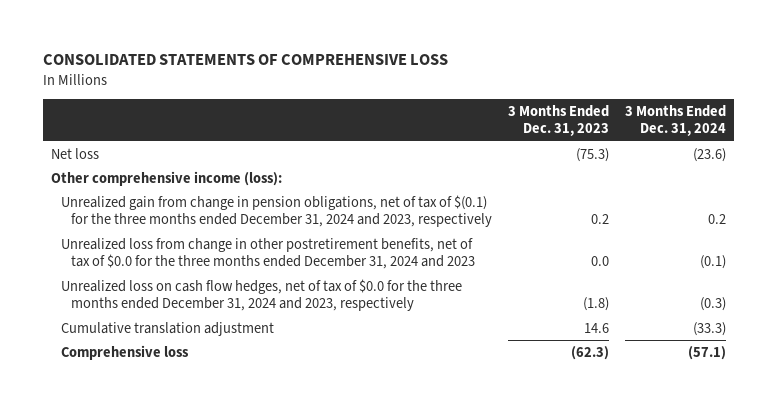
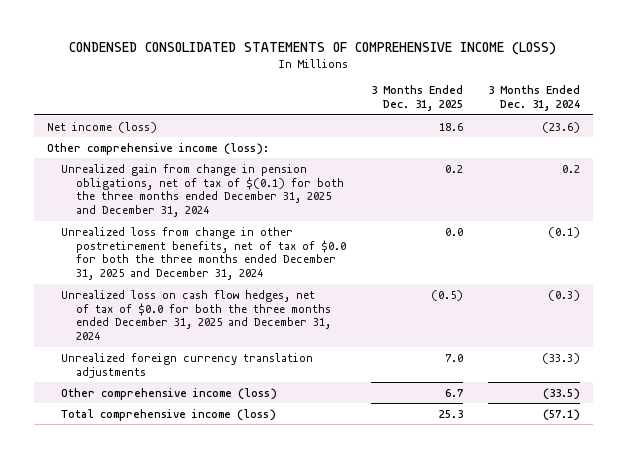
[42,54,448,66] CONSOLIDATED STATEMENTS OF COMPREHENSIVE LOSS -> [69,42,557,56] CONDENSED CONSOLIDATED STATEMENTS OF COMPREHENSIVE INCOME (LOSS)
[508,104,610,137] 3 Months Ended Dec. 31, 2023 -> none
none -> [370,85,463,112] 3 Months Ended Dec. 31, 2025
[50,147,99,159] Net loss -> [46,121,157,133] Net income (loss)
[61,194,493,228] Unrealized gain from change in pension obligations, net of tax of $(0.1) for the three months ended December 31, 2024 and 2023, respectively -> [61,163,344,218] Unrealized gain from change in pension obligations, net of tax of $(0.1) for both the three months ended December 31, 2025 and December 31, 2024
[61,237,476,270] Unrealized loss from change in other postretirement benefits, net of tax of $0.0 for the three months ended December 31, 2024 and 2023 -> [61,226,346,281] Unrealized loss from change in other postretirement benefits, net of tax of $0.0 for both the three months ended December 31, 2025 and December 31, 2024
[61,278,463,312] Unrealized loss on cash flow hedges, net of tax of $0.0 for the three months ended December 31, 2024 and 2023, respectively -> [61,289,331,341] Unrealized loss on cash flow hedges, net of tax of $0.0 for both the three months ended December 31, 2025 and December 31, 2024
[61,321,275,336] Cumulative translation adjustment -> [61,352,314,378] Unrealized foreign currency translation adjustments
none -> [61,387,278,400] Other comprehensive income (loss)
[61,344,190,360] Comprehensive loss -> [61,408,277,421] Total comprehensive income (loss)

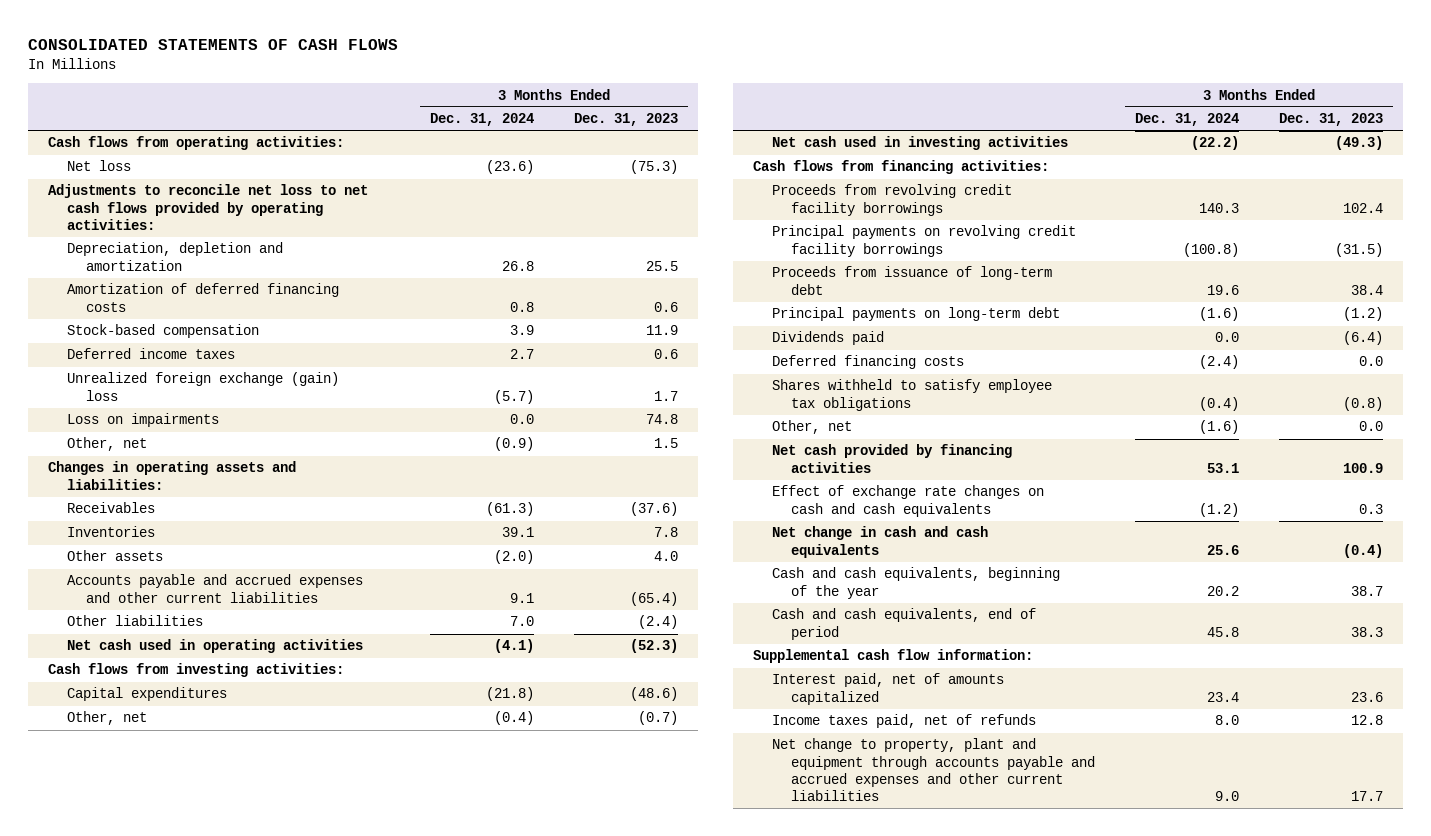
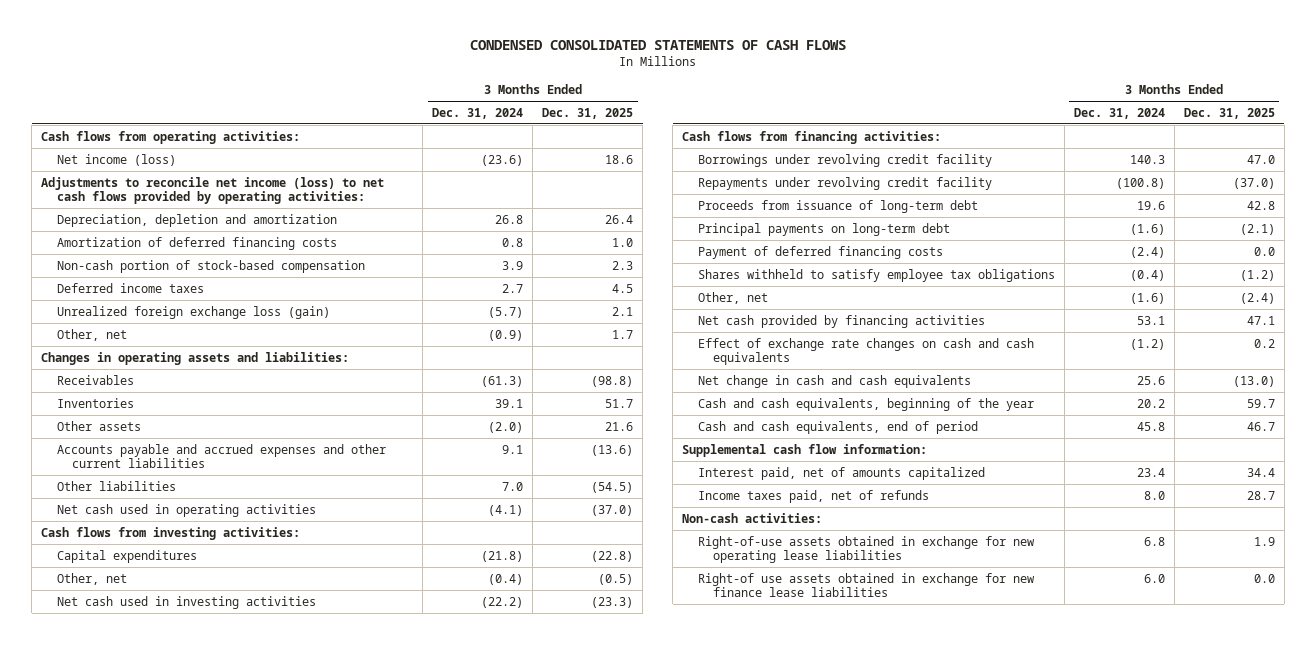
[28,39,399,51] CONSOLIDATED STATEMENTS OF CASH FLOWS -> [469,40,846,51] CONDENSED CONSOLIDATED STATEMENTS OF CASH FLOWS
[573,113,678,127] Dec. 31, 2023 -> none
none -> [542,107,634,119] Dec. 31, 2025
[67,160,132,172] Net loss -> [56,153,176,166] Net income (loss)
[48,184,369,230] Adjustments to reconcile net loss to net cash flows provided by operating activities: -> [41,176,385,204] Adjustments to reconcile net income (loss) to net cash flows provided by operating activities:
[67,324,260,339] Stock-based compensation -> [56,259,365,273] Non-cash portion of stock-based compensation
[67,413,220,428] Loss on impairments -> none
[67,372,340,401] Unrealized foreign exchange (gain) loss -> [56,305,330,319] Unrealized foreign exchange loss (gain)
[771,184,1012,216] Proceeds from revolving credit facility borrowings -> [697,153,992,167] Borrowings under revolving credit facility
[771,225,1076,257] Principal payments on revolving credit facility borrowings -> [697,176,992,190] Repayments under revolving credit facility
[771,331,884,346] Dividends paid -> none
[771,355,964,370] Deferred financing costs -> [697,245,943,259] Payment of deferred financing costs
[771,738,1095,802] Net change to property, plant and equipment through accounts payable and accrued expenses and other current liabilities -> none
none -> [682,512,823,523] Non-cash activities:
none -> [697,535,1035,563] Right-of-use assets obtained in exchange for new operating lease liabilities
none -> [697,572,1035,597] Right-of use assets obtained in exchange for new finance lease liabilities

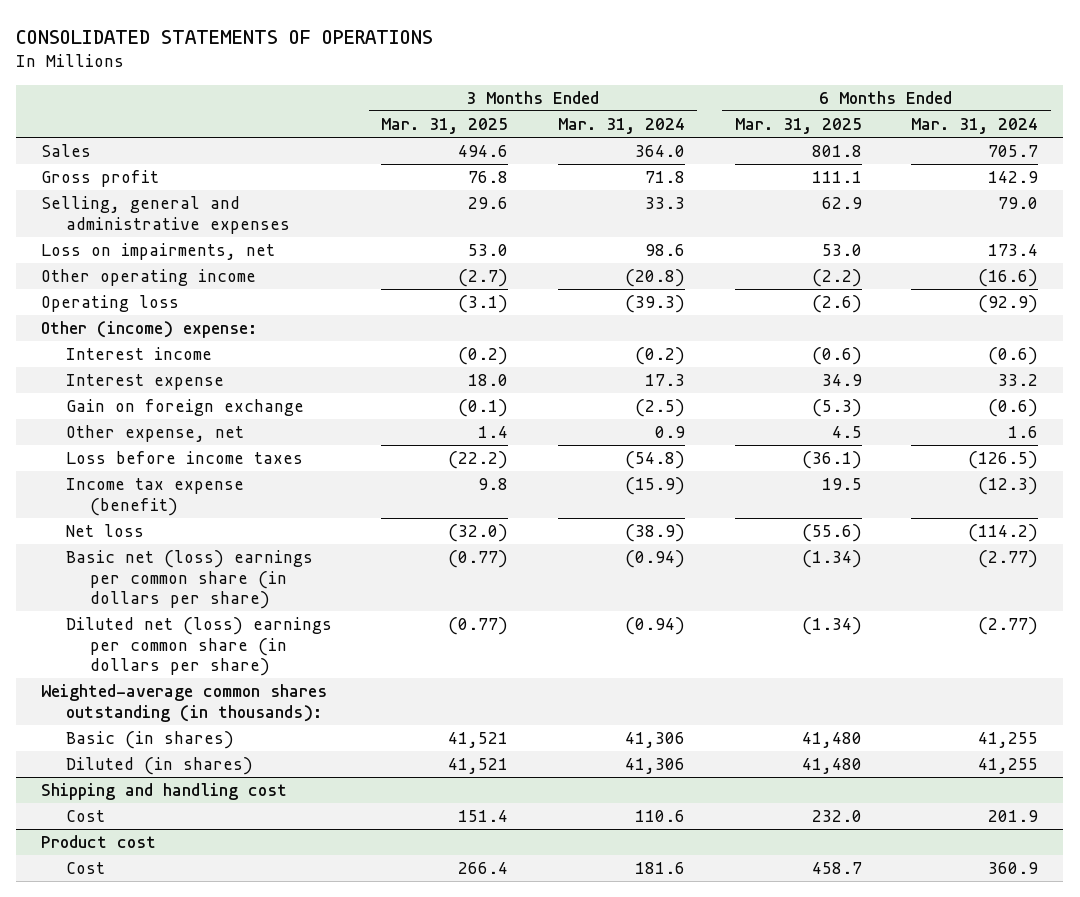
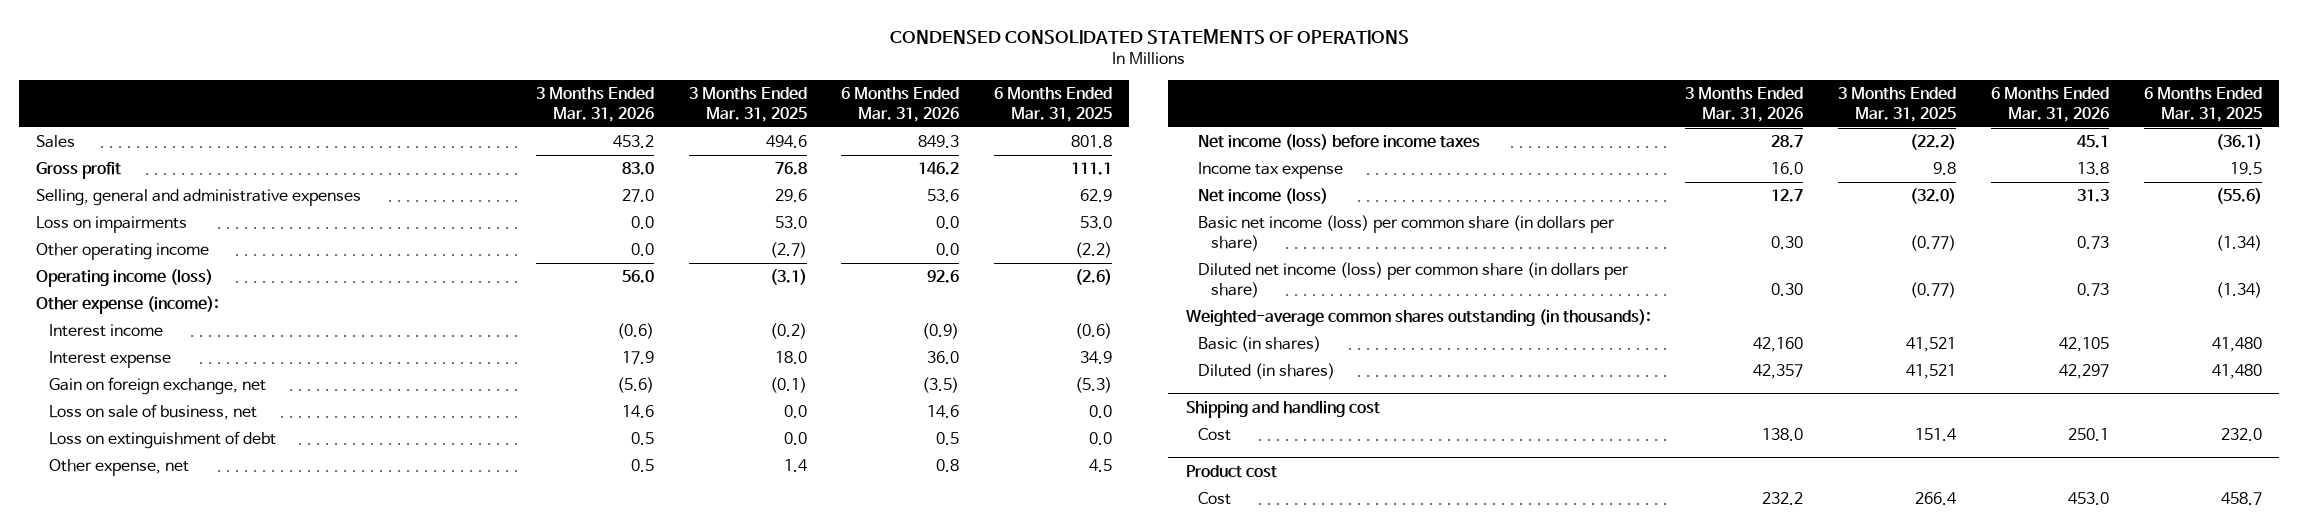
[16,29,434,44] CONSOLIDATED STATEMENTS OF OPERATIONS -> [889,29,1409,45] CONDENSED CONSOLIDATED STATEMENTS OF OPERATIONS
[558,118,686,135] Mar. 31, 2024 -> none
[911,118,1039,135] Mar. 31, 2024 -> none
none -> [535,86,654,122] 3 Months Ended Mar. 31, 2026
none -> [841,86,960,122] 6 Months Ended Mar. 31, 2026
[41,243,276,261] Loss on impairments, net -> [36,215,188,233] Loss on impairments
[41,295,180,313] Operating loss -> [36,268,214,287] Operating income (loss)
[41,321,258,339] Other (income) expense: -> [36,295,220,314] Other expense (income):
[65,399,304,417] Gain on foreign exchange -> [48,376,266,395] Gain on foreign exchange, net
none -> [48,403,257,420] Loss on sale of business, net
none -> [48,430,276,449] Loss on extinguishment of debt
[65,451,303,465] Loss before income taxes -> [1198,133,1481,150] Net income (loss) before income taxes
[65,478,244,516] Income tax expense (benefit) -> [1198,161,1344,179] Income tax expense
[65,524,144,538] Net loss -> [1198,187,1329,204] Net income (loss)
[65,550,313,610] Basic net (loss) earnings per common share (in dollars per share) -> [1198,214,1616,251] Basic net income (loss) per common share (in dollars per share)
[65,617,332,677] Diluted net (loss) earnings per common share (in dollars per share) -> [1198,261,1630,298] Diluted net income (loss) per common share (in dollars per share)

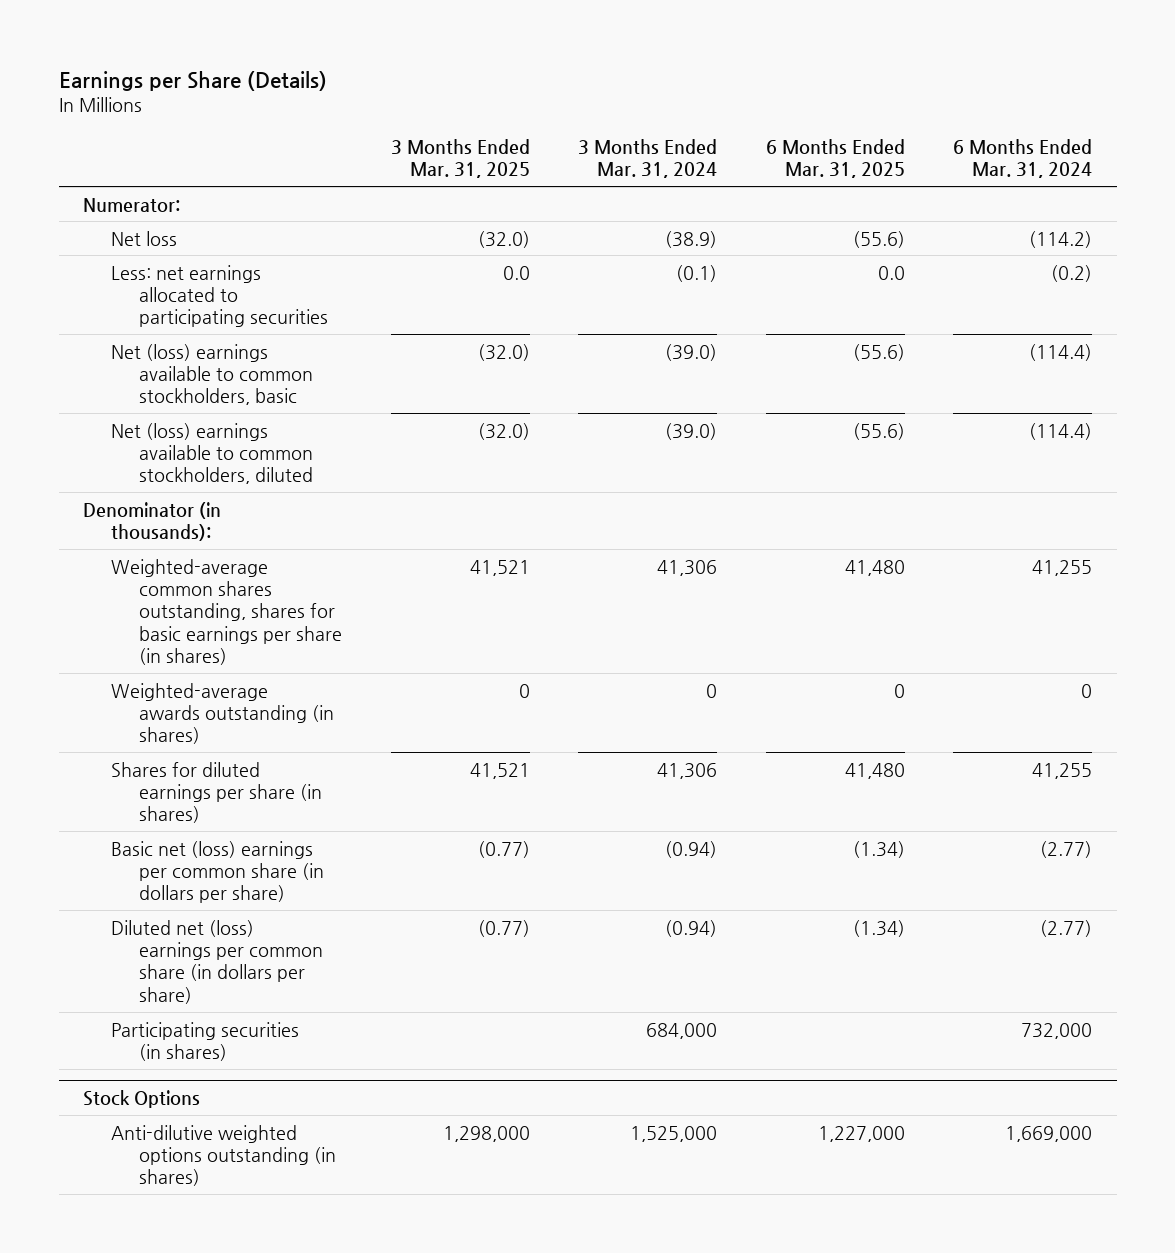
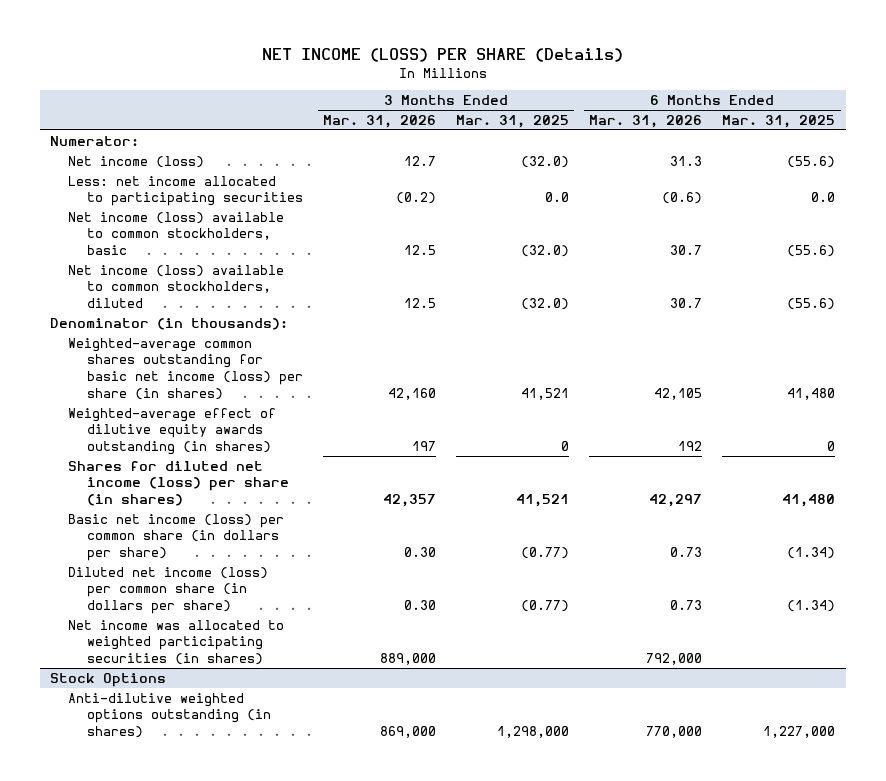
[58,70,327,91] Earnings per Share (Details) -> [261,48,623,63] NET INCOME (LOSS) PER SHARE (Details)
[578,138,718,179] 3 Months Ended Mar. 31, 2024 -> none
[953,138,1093,179] 6 Months Ended Mar. 31, 2024 -> none
none -> [322,114,436,128] Mar. 31, 2026
none -> [589,114,703,128] Mar. 31, 2026
[111,230,178,246] Net loss -> [68,155,205,168] Net income (loss)
[111,264,329,328] Less: net earnings allocated to participating securities -> [68,175,303,207] Less: net income allocated to participating securities
[111,343,314,406] Net (loss) earnings available to common stockholders, basic -> [68,211,285,256] Net income (loss) available to common stockholders, basic
[111,422,314,485] Net (loss) earnings available to common stockholders, diluted -> [68,264,285,309] Net income (loss) available to common stockholders, diluted
[111,1021,300,1062] Participating securities (in shares) -> none
[111,558,343,666] Weighted-average common shares outstanding, shares for basic earnings per share (in shares) -> [68,337,303,400] Weighted-average common shares outstanding for basic net income (loss) per share (in shares)
[111,682,335,745] Weighted-average awards outstanding (in shares) -> [68,407,277,456] Weighted-average effect of dilutive equity awards outstanding (in shares)
[111,761,323,824] Shares for diluted earnings per share (in shares) -> [68,460,289,507] Shares for diluted net income (loss) per share (in shares)
[111,840,325,904] Basic net (loss) earnings per common share (in dollars per share) -> [68,513,285,562] Basic net income (loss) per common share (in dollars per share)
[111,919,324,1004] Diluted net (loss) earnings per common share (in dollars per share) -> [68,566,269,615] Diluted net income (loss) per common share (in dollars per share)
none -> [68,619,285,666] Net income was allocated to weighted participating securities (in shares)

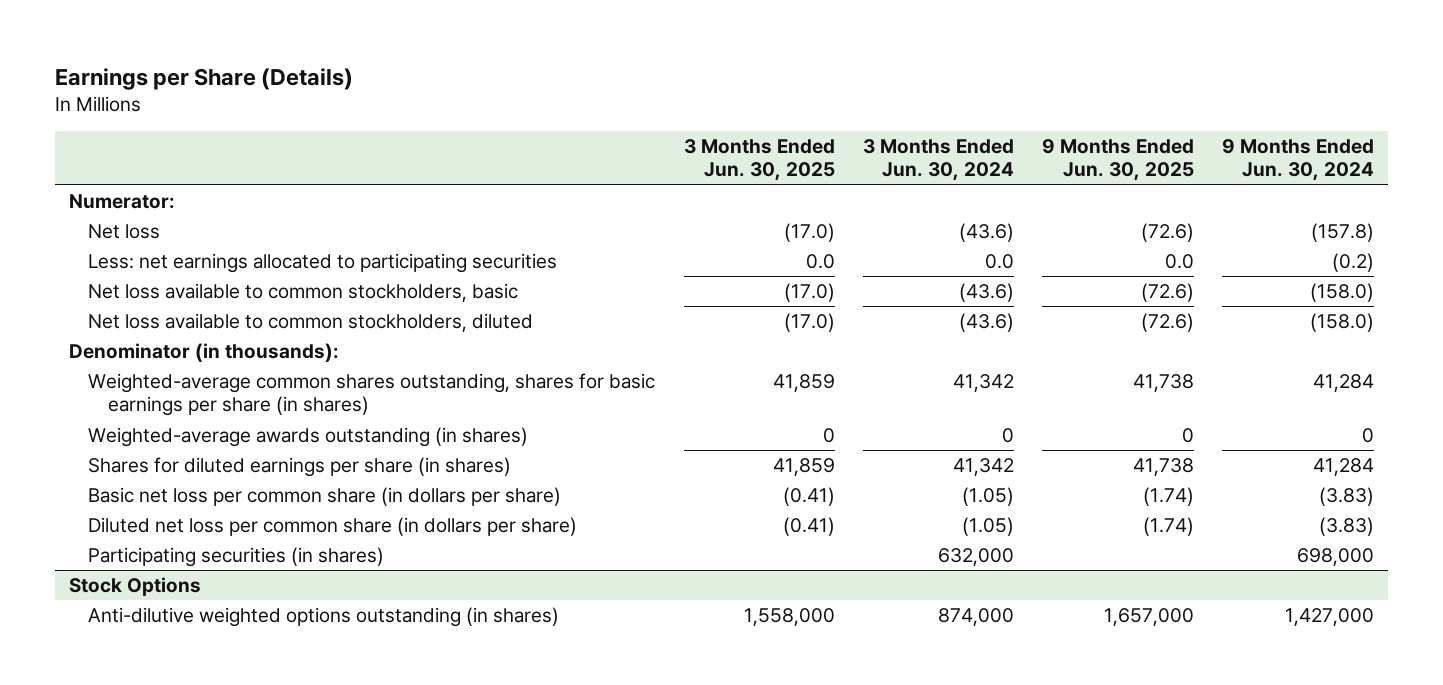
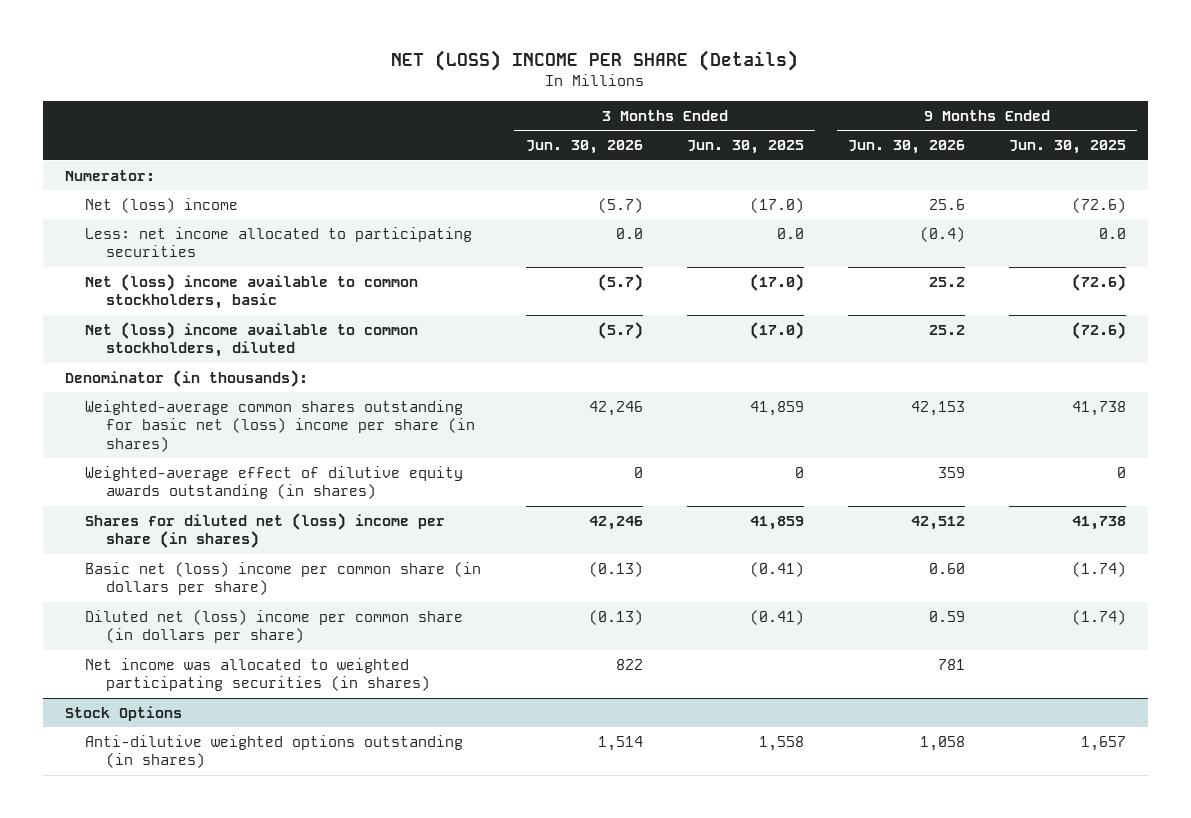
[54,68,353,91] Earnings per Share (Details) -> [391,49,799,71] NET (LOSS) INCOME PER SHARE (Details)
[862,138,1014,182] 3 Months Ended Jun. 30, 2024 -> none
[1222,138,1375,182] 9 Months Ended Jun. 30, 2024 -> none
none -> [525,140,643,155] Jun. 30, 2026
none -> [847,140,965,155] Jun. 30, 2026
[88,224,161,240] Net loss -> [85,197,239,213] Net (loss) income
[88,253,558,274] Less: net earnings allocated to participating securities -> [85,226,473,258] Less: net income allocated to participating securities
[88,283,519,303] Net loss available to common stockholders, basic -> [85,273,419,310] Net (loss) income available to common stockholders, basic
[88,313,534,333] Net loss available to common stockholders, diluted -> [85,321,419,358] Net (loss) income available to common stockholders, diluted
[88,547,385,568] Participating securities (in shares) -> none
[88,373,656,417] Weighted-average common shares outstanding, shares for basic earnings per share (in shares) -> [85,399,475,453] Weighted-average common shares outstanding for basic net (loss) income per share (in shares)
[88,427,529,448] Weighted-average awards outstanding (in shares) -> [85,465,464,500] Weighted-average effect of dilutive equity awards outstanding (in shares)
[88,457,512,478] Shares for diluted earnings per share (in shares) -> [85,512,446,549] Shares for diluted net (loss) income per share (in shares)
[88,487,562,507] Basic net loss per common share (in dollars per share) -> [85,561,482,596] Basic net (loss) income per common share (in dollars per share)
[88,517,578,537] Diluted net loss per common share (in dollars per share) -> [85,609,464,644] Diluted net (loss) income per common share (in dollars per share)
none -> [85,657,430,692] Net income was allocated to weighted participating securities (in shares)
[743,608,835,627] 1,558,000 -> [758,735,804,751] 1,558
[1103,608,1194,627] 1,657,000 -> [1081,735,1127,751] 1,657

